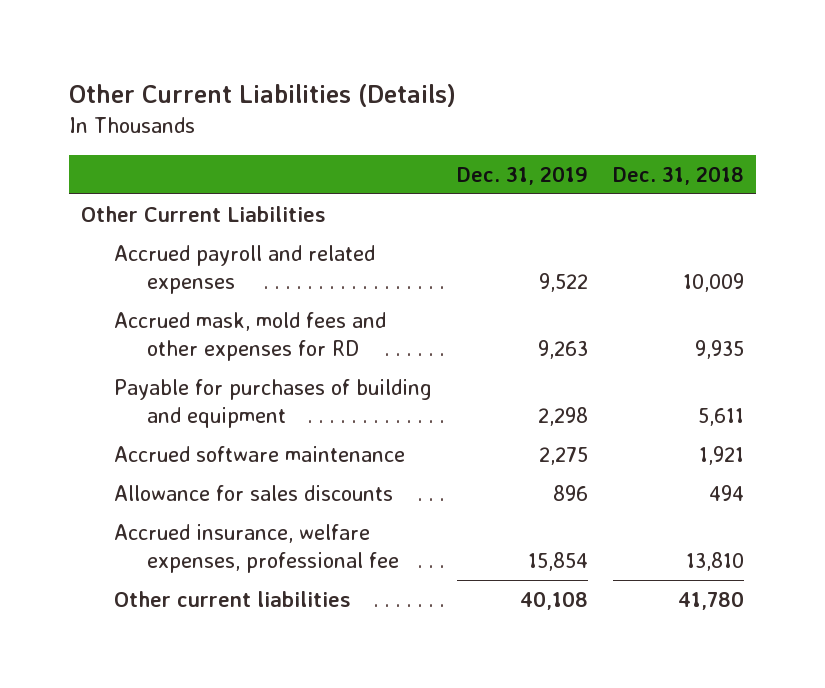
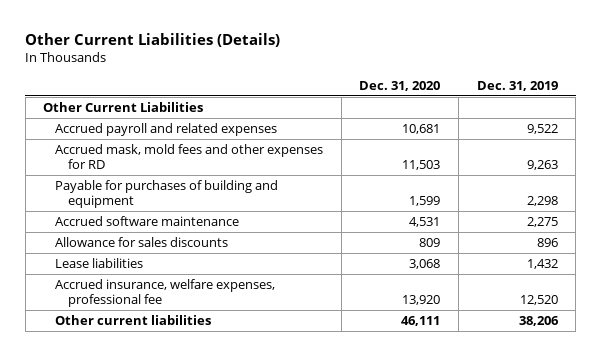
[612,165,744,185] Dec. 31, 2018 -> none
none -> [359,80,441,91] Dec. 31, 2020
none -> [55,258,144,269] Lease liabilities
[527,551,588,571] 15,854 -> [519,295,558,306] 12,520
[519,591,588,611] 40,108 -> [518,316,559,327] 38,206

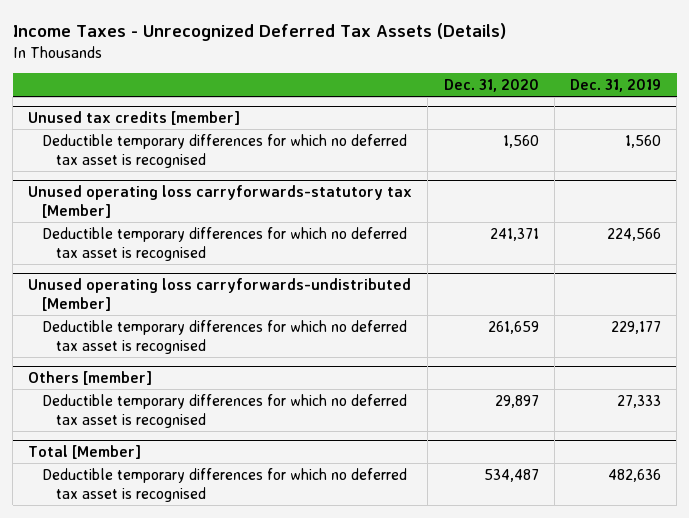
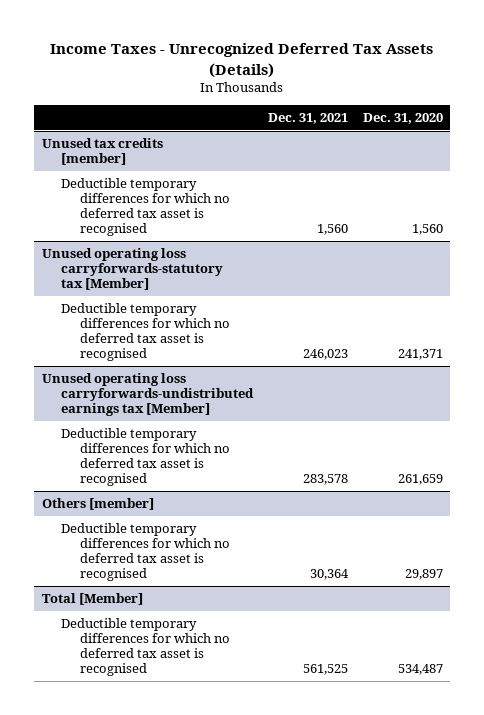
[570,79,662,93] Dec. 31, 2019 -> none
none -> [267,113,348,125] Dec. 31, 2021
[28,278,412,312] Unused operating loss carryforwards-undistributed [Member] -> [41,373,254,417] Unused operating loss carryforwards-undistributed earnings tax [Member]

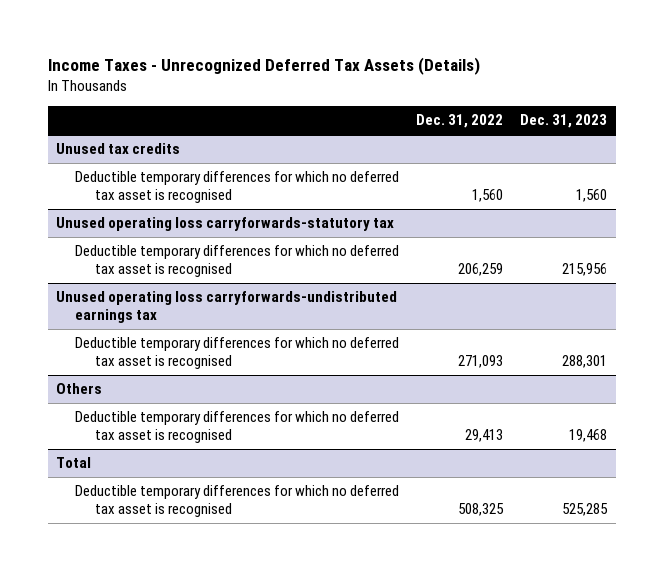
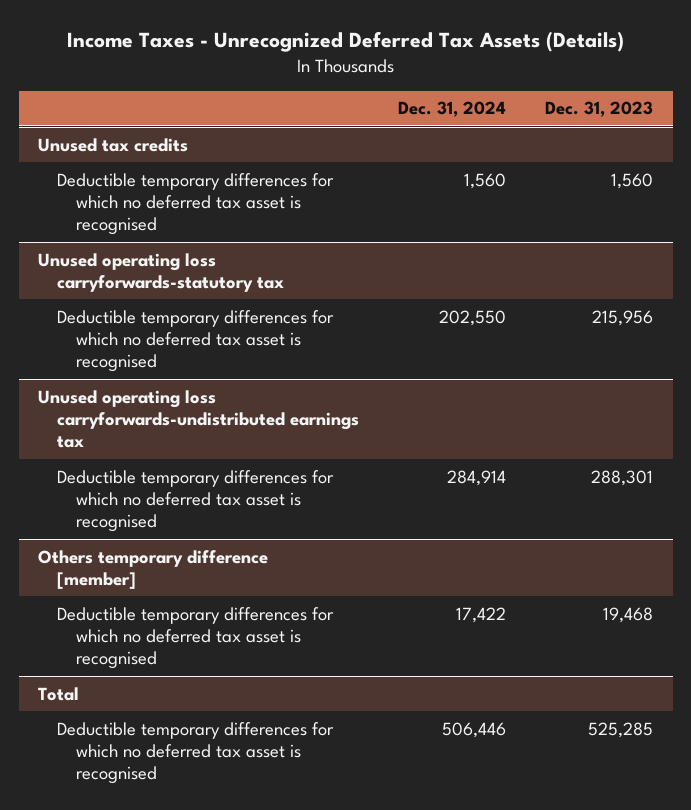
[416,114,504,129] Dec. 31, 2022 -> none
none -> [398,101,507,118] Dec. 31, 2024
[56,383,103,395] Others -> [38,549,269,589] Others temporary difference [member]

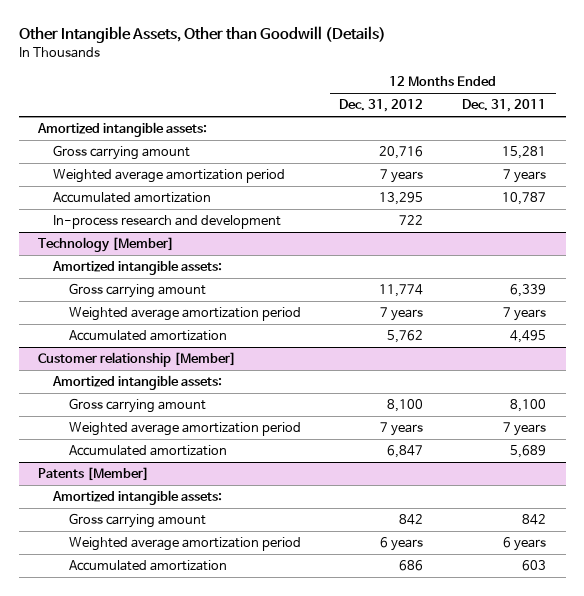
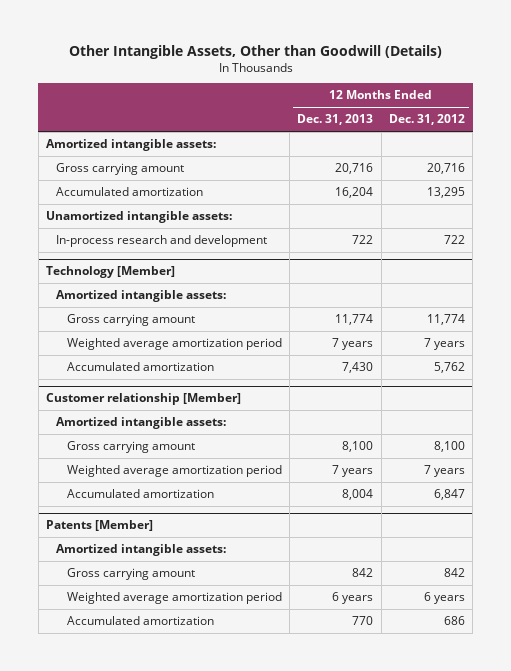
[462,99,547,113] Dec. 31, 2011 -> none
none -> [297,114,374,126] Dec. 31, 2013
[53,169,286,184] Weighted average amortization period -> none
none -> [46,210,233,223] Unamortized intangible assets:

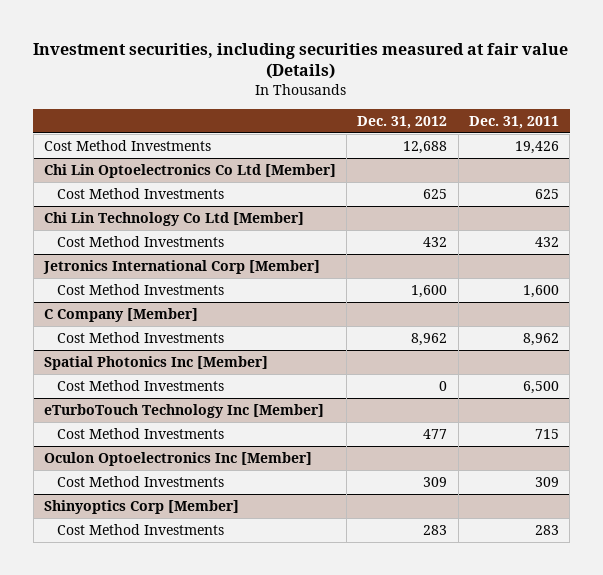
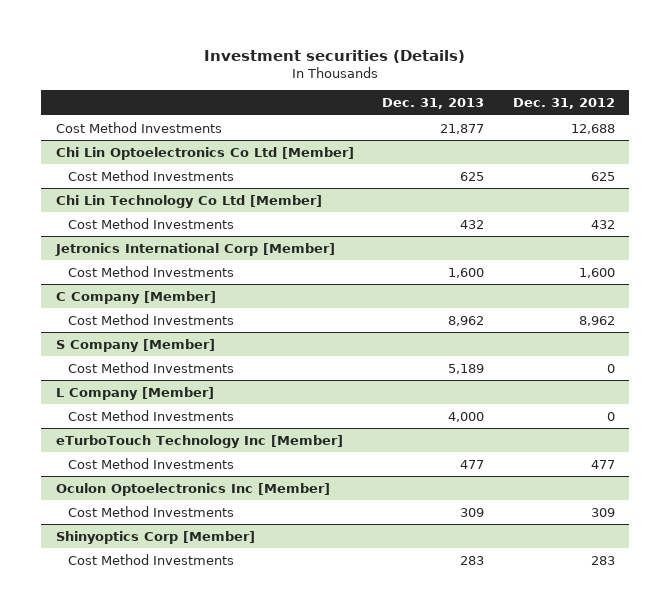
[33,42,569,80] Investment securities, including securities measured at fair value (Details) -> [204,49,466,63] Investment securities (Details)
[468,115,559,129] Dec. 31, 2011 -> none
none -> [382,98,485,110] Dec. 31, 2013
[43,355,268,370] Spatial Photonics Inc [Member] -> none
none -> [55,338,215,352] S Company [Member]
none -> [55,386,214,400] L Company [Member]
none -> [67,409,234,421] Cost Method Investments

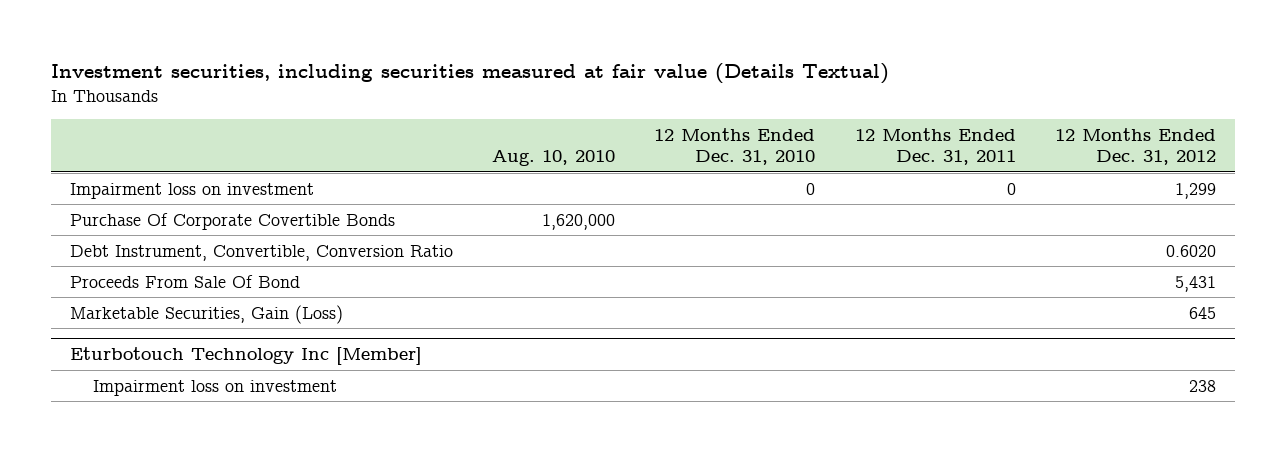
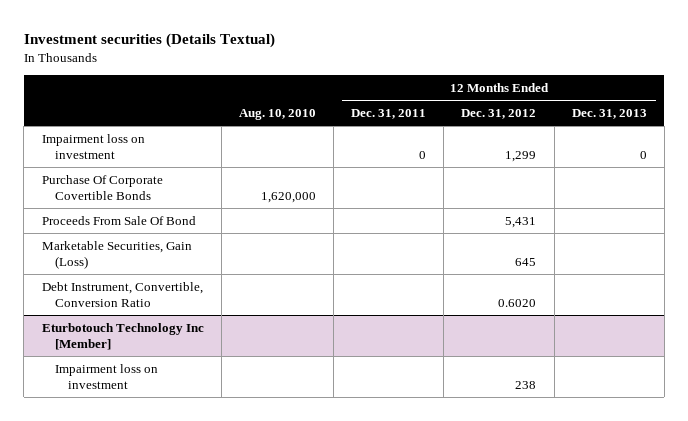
[50,62,889,84] Investment securities, including securities measured at fair value (Details Textual) -> [23,33,275,49] Investment securities (Details Textual)
[654,128,816,165] 12 Months Ended Dec. 31, 2010 -> none
none -> [571,109,647,120] Dec. 31, 2013
[70,244,454,261] Debt Instrument, Convertible, Conversion Ratio -> [41,281,203,307] Debt Instrument, Convertible, Conversion Ratio

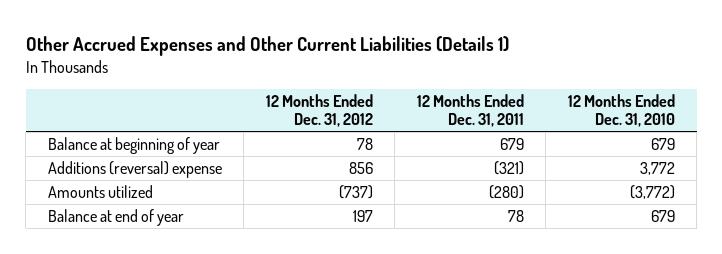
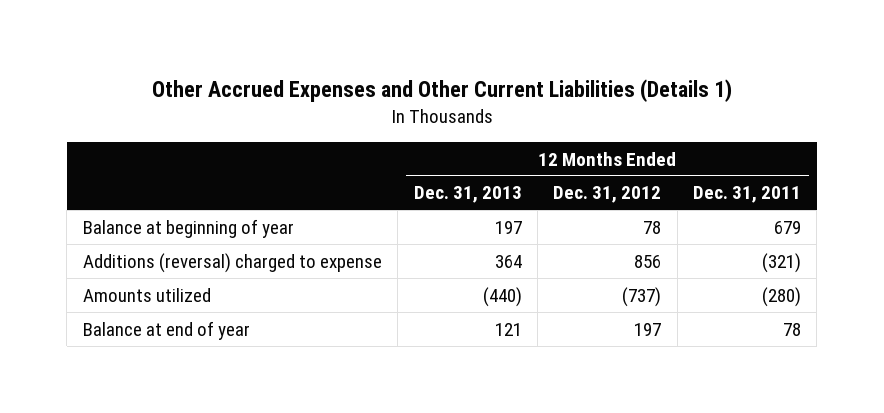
[567,93,675,128] 12 Months Ended Dec. 31, 2010 -> none
none -> [413,186,522,204] Dec. 31, 2013
[47,160,222,178] Additions (reversal) expense -> [82,252,382,273] Additions (reversal) charged to expense

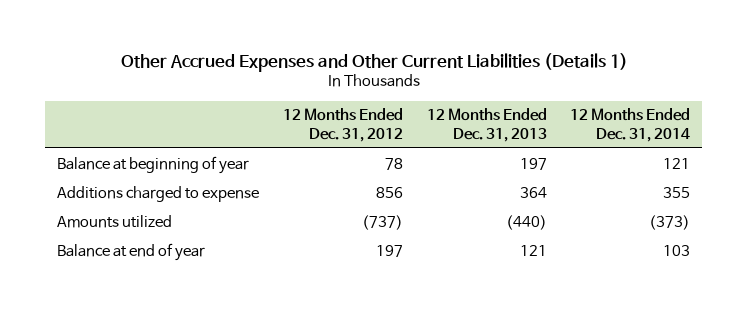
[693,186,802,204] Dec. 31, 2011 -> none
none -> [570,108,691,142] 12 Months Ended Dec. 31, 2014
[82,252,382,273] Additions (reversal) charged to expense -> [56,185,259,202] Additions charged to expense

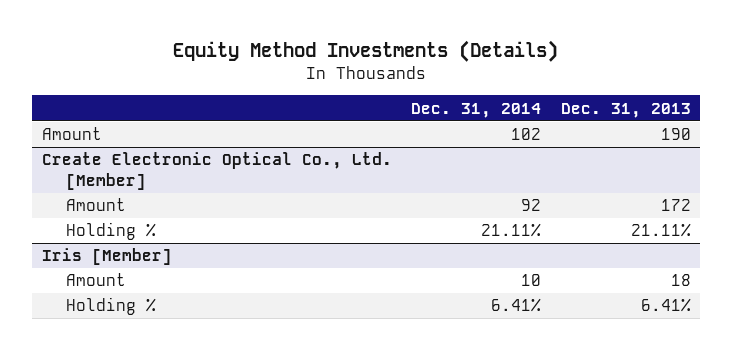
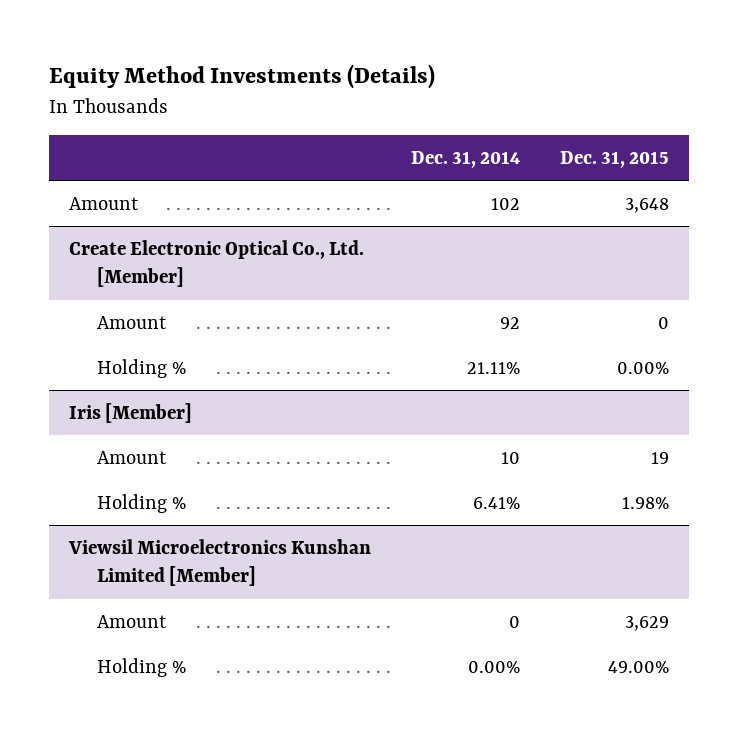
[560,102,691,118] Dec. 31, 2013 -> none
none -> [560,150,670,168] Dec. 31, 2015
none -> [67,538,371,587] Viewsil Microelectronics Kunshan Limited [Member]
none -> [97,614,168,628] Amount
none -> [97,657,187,677] Holding %

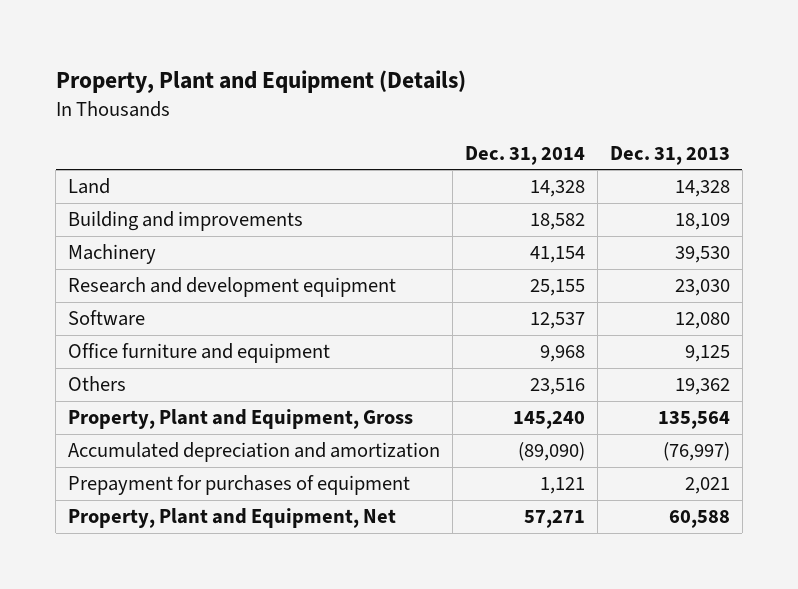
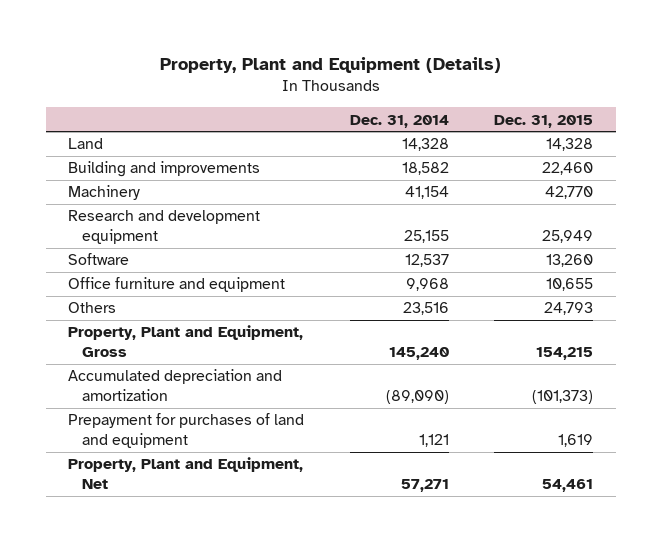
[609,145,730,165] Dec. 31, 2013 -> none
none -> [494,114,594,128] Dec. 31, 2015
[68,475,411,496] Prepayment for purchases of equipment -> [68,413,305,449] Prepayment for purchases of land and equipment

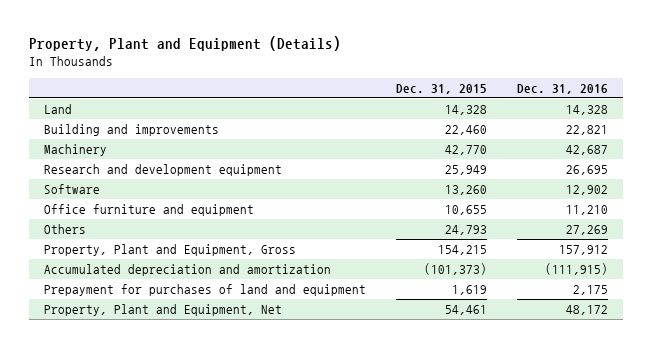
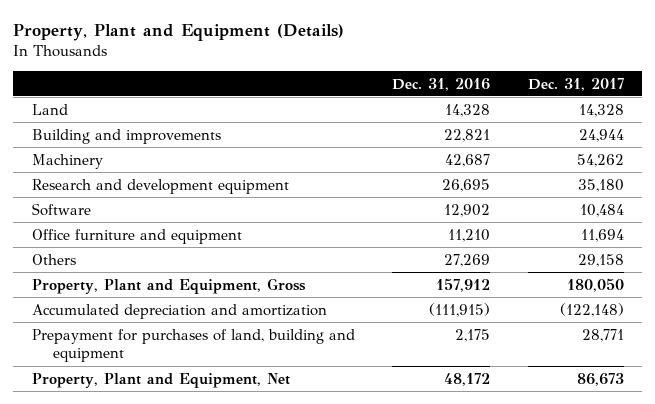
[395,83,487,94] Dec. 31, 2015 -> none
none -> [527,77,624,91] Dec. 31, 2017
[43,284,366,297] Prepayment for purchases of land and equipment -> [31,328,355,363] Prepayment for purchases of land, building and equipment

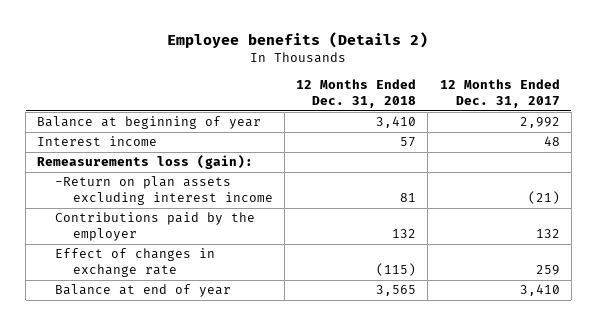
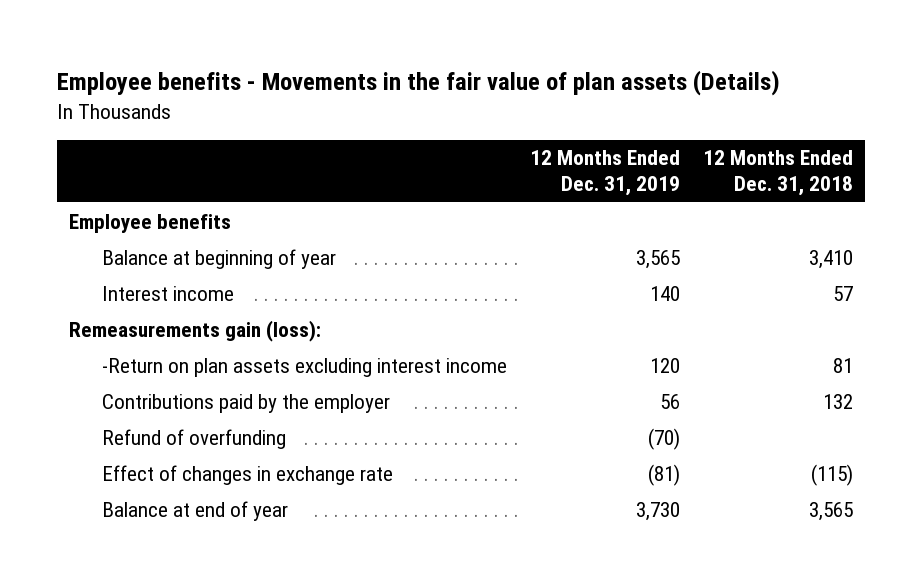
[167,32,429,49] Employee benefits (Details 2) -> [57,70,781,97] Employee benefits - Movements in the fair value of plan assets (Details)
[439,79,560,109] 12 Months Ended Dec. 31, 2017 -> none
none -> [530,150,681,197] 12 Months Ended Dec. 31, 2019
none -> [68,213,231,233] Employee benefits
[37,155,254,170] Remeasurements loss (gain): -> [68,319,321,342] Remeasurements gain (loss):
none -> [102,428,287,449] Refund of overfunding

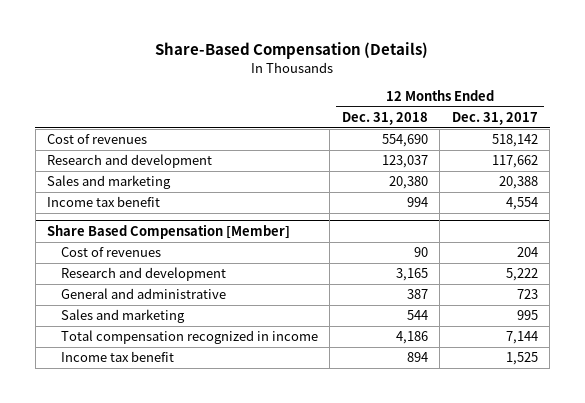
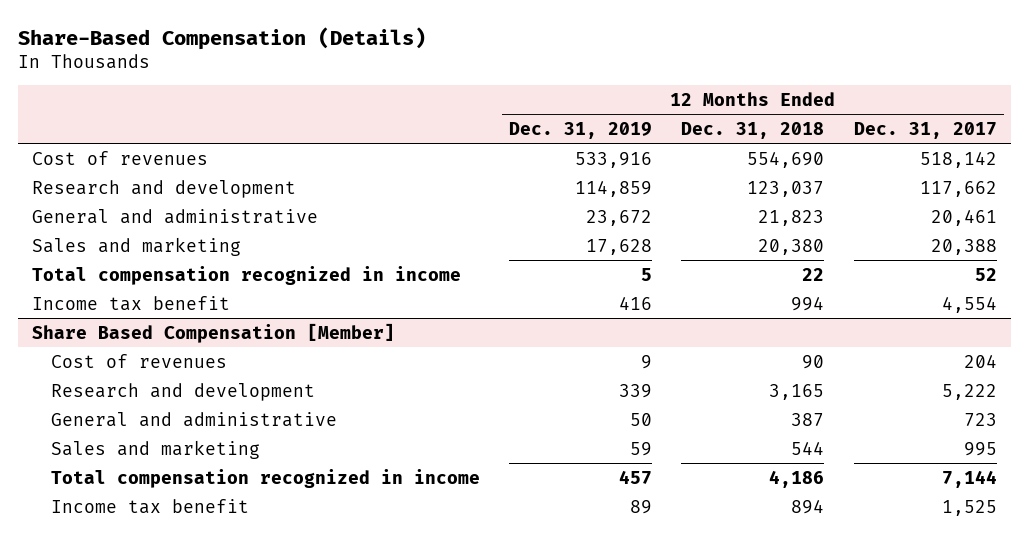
none -> [509,122,653,140] Dec. 31, 2019
none -> [32,208,319,224] General and administrative
none -> [32,265,462,285] Total compensation recognized in income

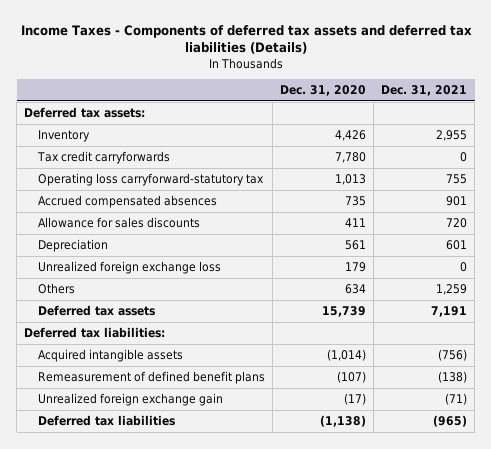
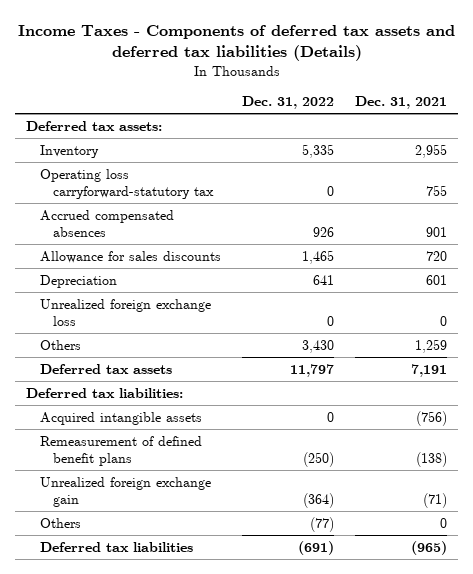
[280,85,367,97] Dec. 31, 2020 -> none
none -> [242,95,335,109] Dec. 31, 2022
[37,150,171,164] Tax credit carryforwards -> none
none -> [39,517,81,528] Others

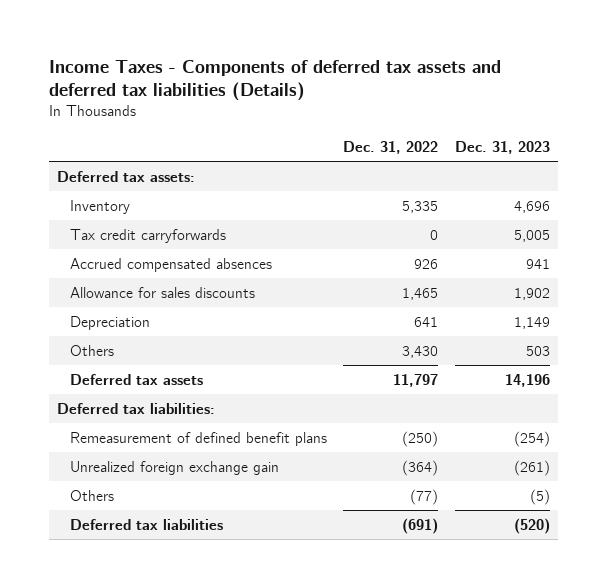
[355,95,448,109] Dec. 31, 2021 -> none
none -> [454,140,550,154] Dec. 31, 2023
[39,168,215,199] Operating loss carryforward-statutory tax -> [70,228,227,243] Tax credit carryforwards
[39,298,211,326] Unrealized foreign exchange loss -> none
[39,411,202,425] Acquired intangible assets -> none

